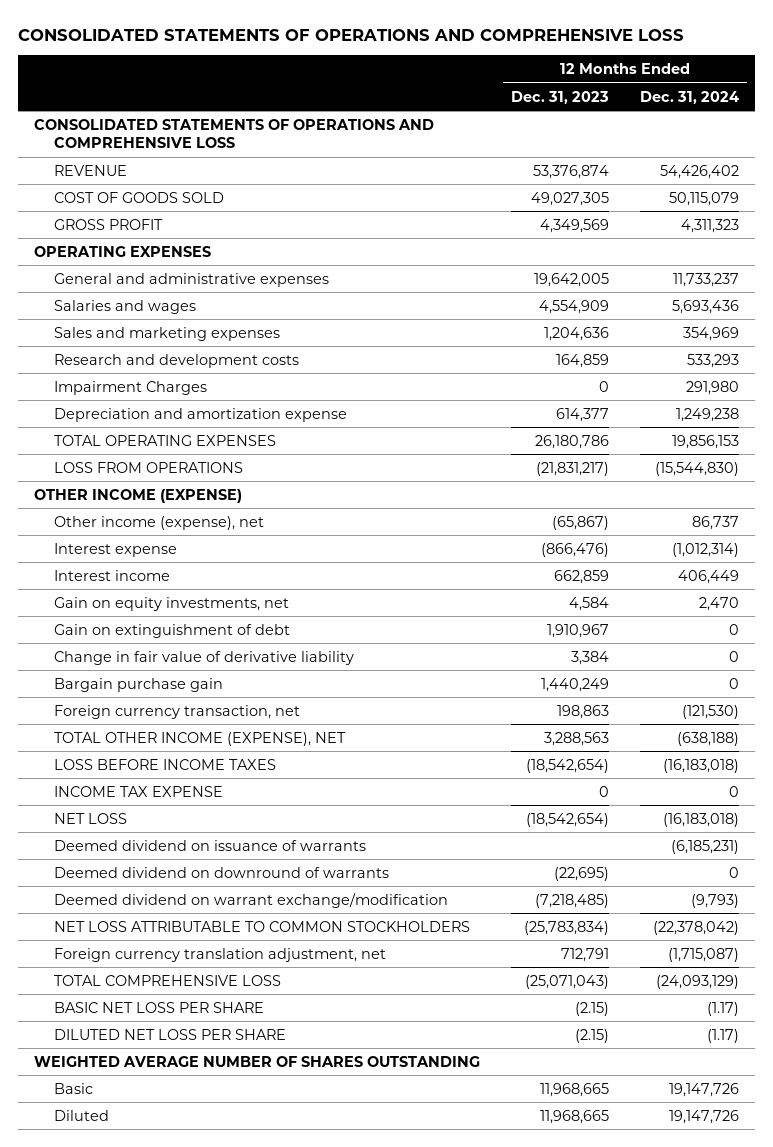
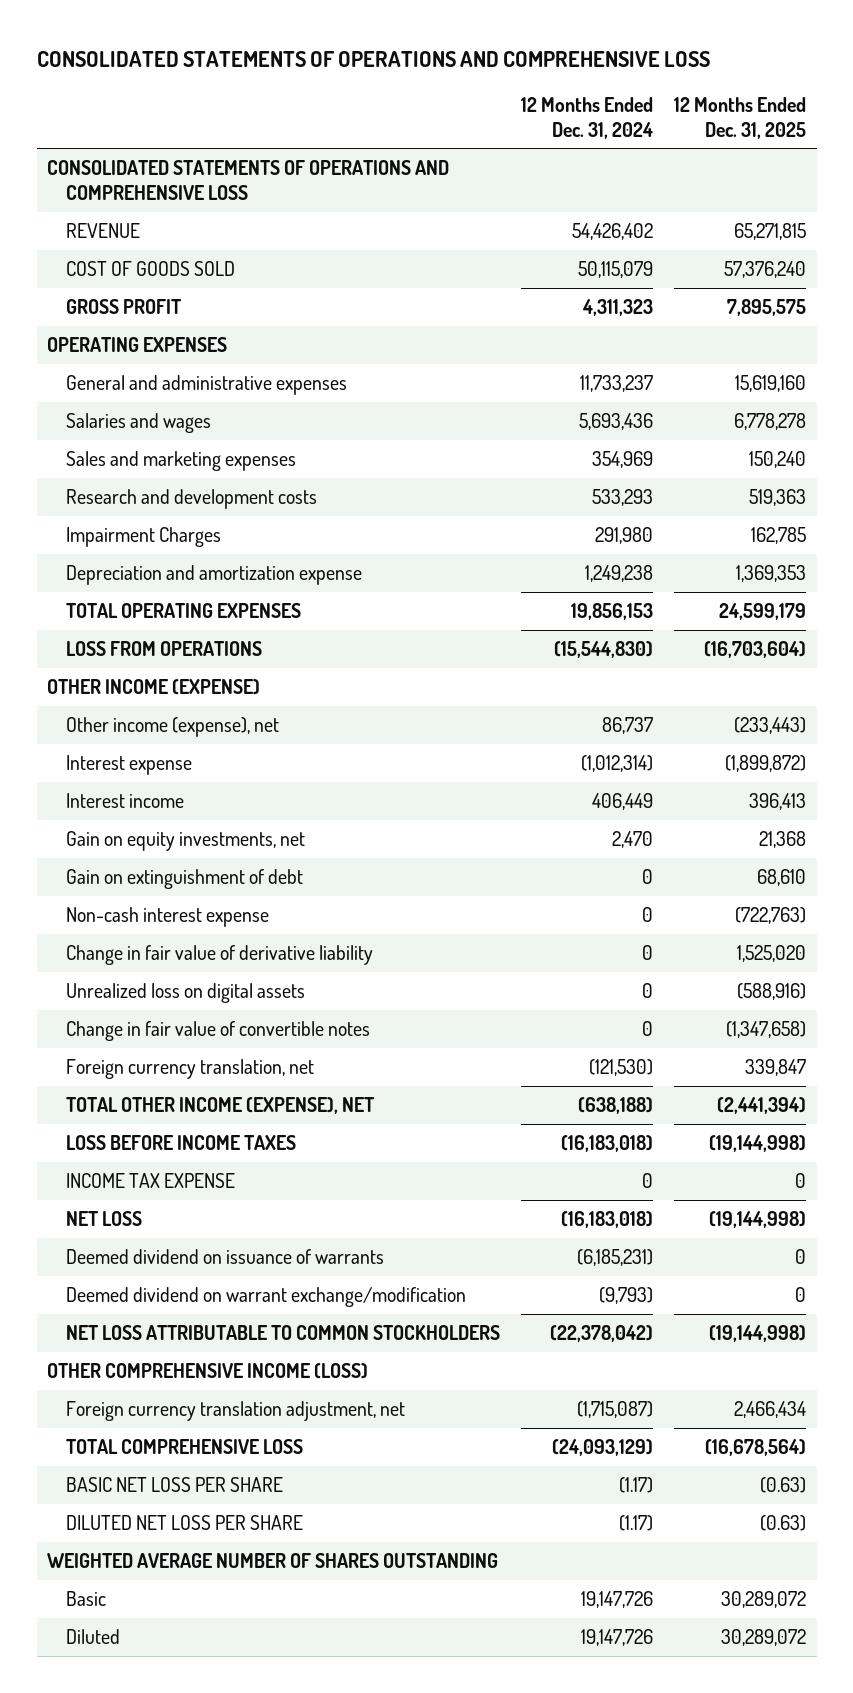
[511,90,610,104] Dec. 31, 2023 -> none
none -> [674,96,807,139] 12 Months Ended Dec. 31, 2025
none -> [65,906,269,927] Non-cash interest expense
[54,677,224,692] Bargain purchase gain -> none
none -> [65,982,305,1003] Unrealized loss on digital assets
none -> [65,1020,370,1041] Change in fair value of convertible notes
[54,704,301,719] Foreign currency transaction, net -> [65,1058,314,1079] Foreign currency translation, net
[54,866,390,878] Deemed dividend on downround of warrants -> none
none -> [47,1362,369,1379] OTHER COMPREHENSIVE INCOME (LOSS)

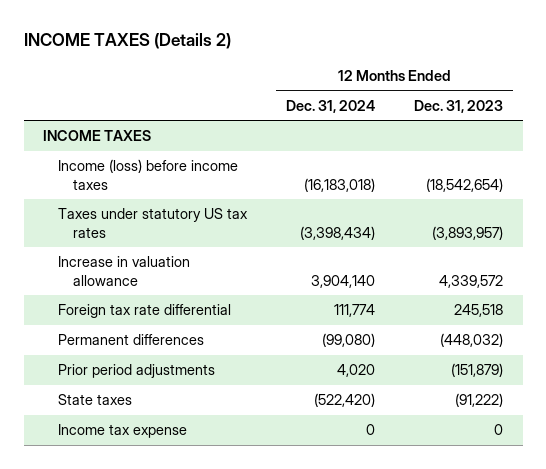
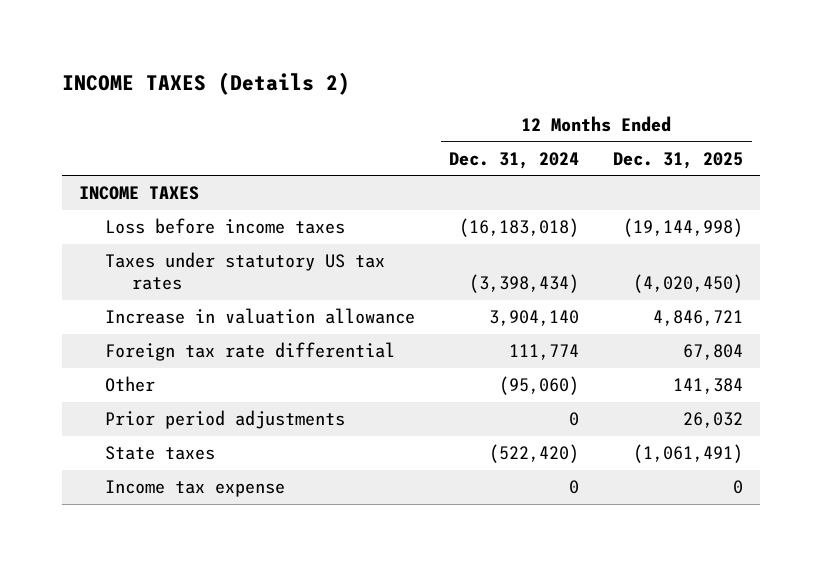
[414,99,504,113] Dec. 31, 2023 -> none
none -> [613,151,744,169] Dec. 31, 2025
[57,159,238,190] Income (loss) before income taxes -> [105,218,346,235] Loss before income taxes
[57,334,204,346] Permanent differences -> none
none -> [105,376,156,393] Other
[337,364,376,378] 4,020 -> [569,412,580,427] 0

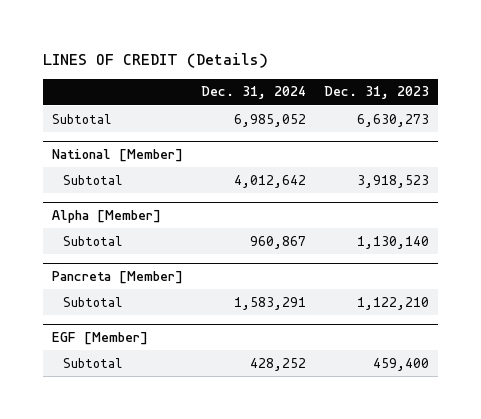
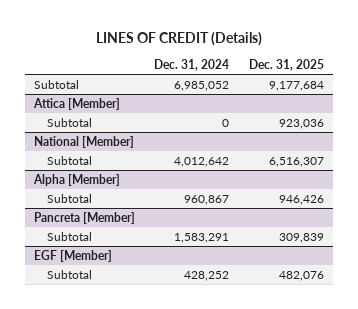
[323,86,429,100] Dec. 31, 2023 -> none
none -> [248,58,324,71] Dec. 31, 2025
none -> [33,97,121,110] Attica [Member]
none -> [46,117,92,127] Subtotal

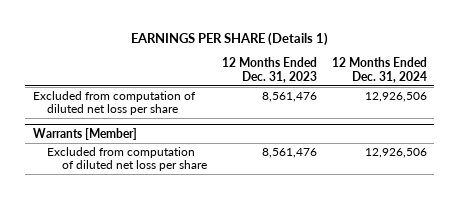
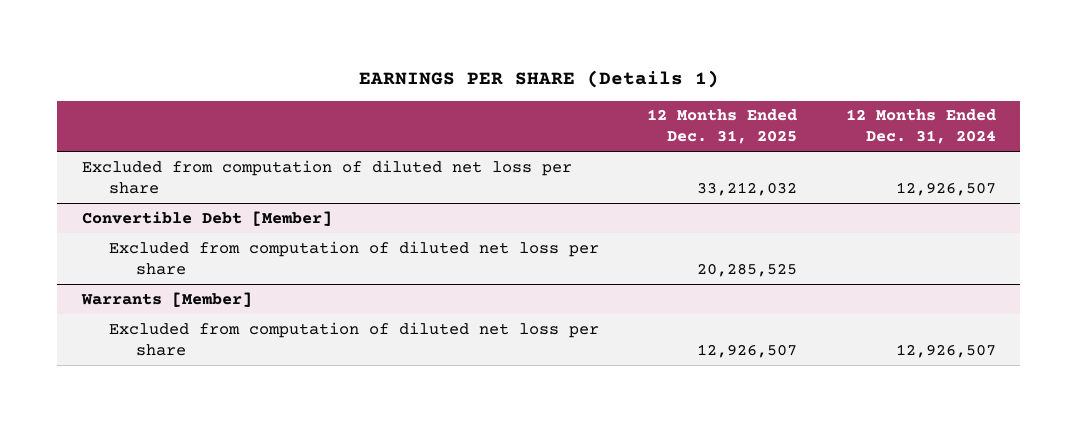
[222,57,318,83] 12 Months Ended Dec. 31, 2023 -> none
none -> [647,109,798,145] 12 Months Ended Dec. 31, 2025
[364,92,427,103] 12,926,506 -> [896,181,997,196] 12,926,507
none -> [81,210,332,226] Convertible Debt [Member]
none -> [108,240,599,275] Excluded from computation of diluted net loss per share
[364,148,427,159] 12,926,506 -> [896,343,997,358] 12,926,507

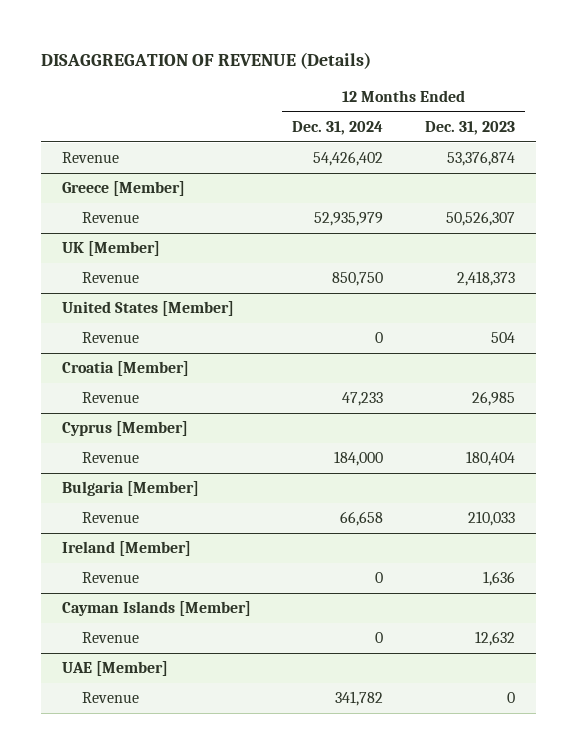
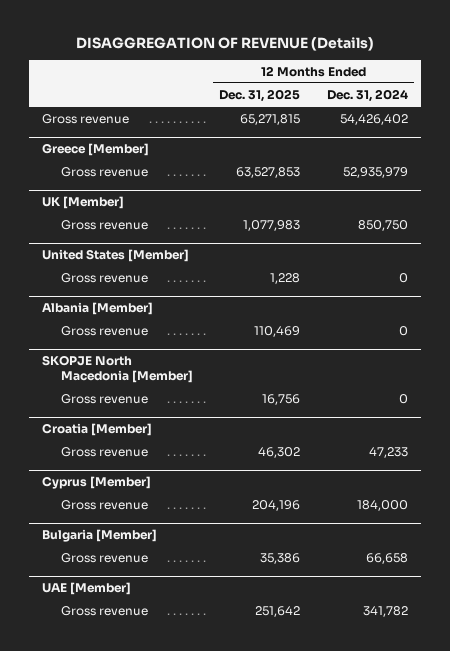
[424,120,515,135] Dec. 31, 2023 -> none
none -> [219,88,301,102] Dec. 31, 2025
[62,152,120,164] Revenue -> [42,114,130,125] Gross revenue
[82,212,140,224] Revenue -> [61,167,149,178] Gross revenue
[82,272,140,284] Revenue -> [61,220,149,231] Gross revenue
[82,332,140,344] Revenue -> [61,273,149,284] Gross revenue
none -> [42,302,154,316] Albania [Member]
none -> [61,326,149,337] Gross revenue
none -> [42,355,194,383] SKOPJE North Macedonia [Member]
none -> [61,394,149,405] Gross revenue
[82,392,140,404] Revenue -> [61,447,149,458] Gross revenue
[82,452,140,464] Revenue -> [61,500,149,511] Gross revenue
[62,541,192,557] Ireland [Member] -> none
[82,572,140,584] Revenue -> none
[62,601,252,617] Cayman Islands [Member] -> none
[82,632,140,644] Revenue -> none
[82,512,140,524] Revenue -> [61,553,149,564] Gross revenue
[82,692,140,704] Revenue -> [61,606,149,617] Gross revenue

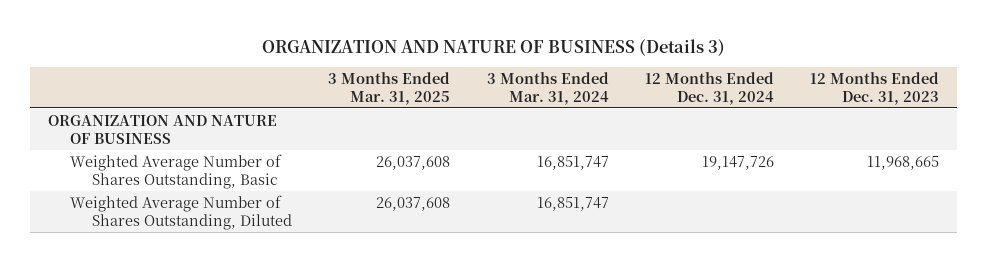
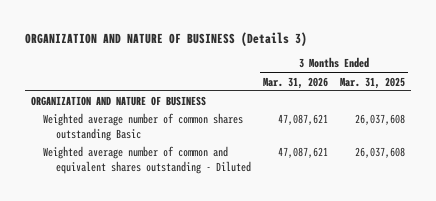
[486,71,609,105] 3 Months Ended Mar. 31, 2024 -> none
[644,71,774,105] 12 Months Ended Dec. 31, 2024 -> none
[809,71,939,105] 12 Months Ended Dec. 31, 2023 -> none
none -> [262,76,328,89] Mar. 31, 2026
[70,153,283,189] Weighted Average Number of Shares Outstanding, Basic -> [43,113,244,141] Weighted average number of common shares outstanding Basic
[70,194,293,230] Weighted Average Number of Shares Outstanding, Diluted -> [43,146,251,174] Weighted average number of common and equivalent shares outstanding - Diluted

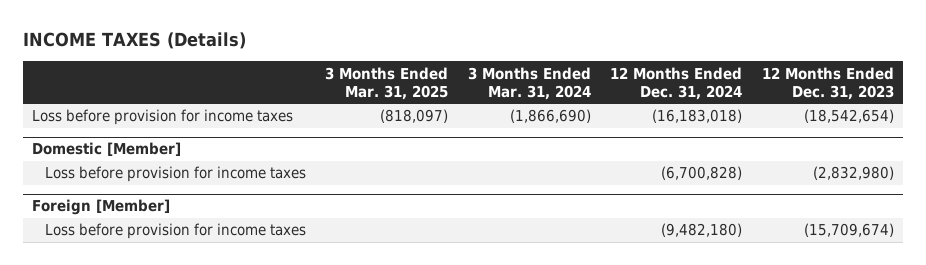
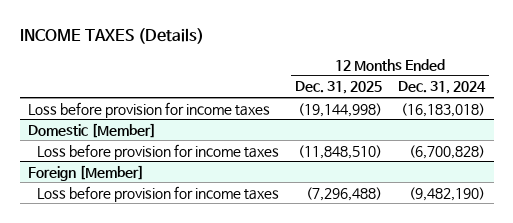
[325,66,449,100] 3 Months Ended Mar. 31, 2025 -> none
[467,66,591,100] 3 Months Ended Mar. 31, 2024 -> none
[761,66,894,100] 12 Months Ended Dec. 31, 2023 -> none
none -> [295,81,383,95] Dec. 31, 2025
[661,223,743,238] (9,482,180) -> [409,186,486,201] (9,482,190)

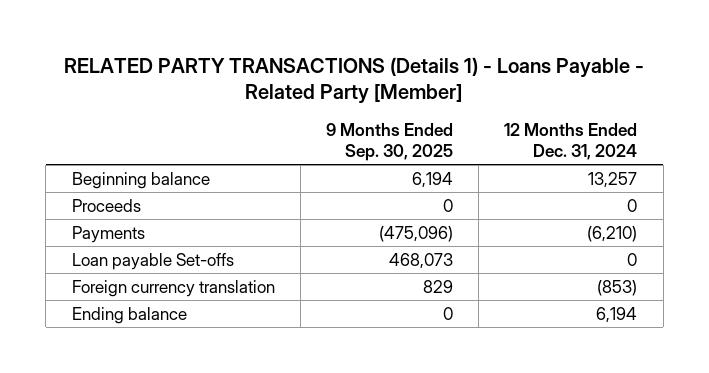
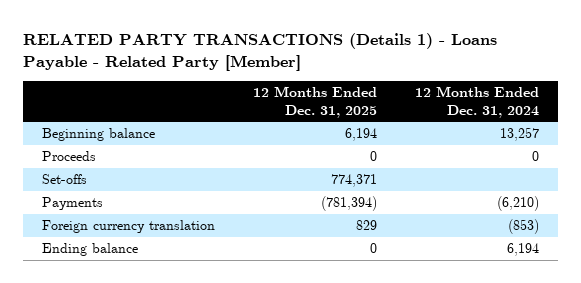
[325,123,453,162] 9 Months Ended Sep. 30, 2025 -> none
none -> [253,86,378,118] 12 Months Ended Dec. 31, 2025
none -> [42,174,88,185] Set-offs
[71,252,234,270] Loan payable Set-offs -> none

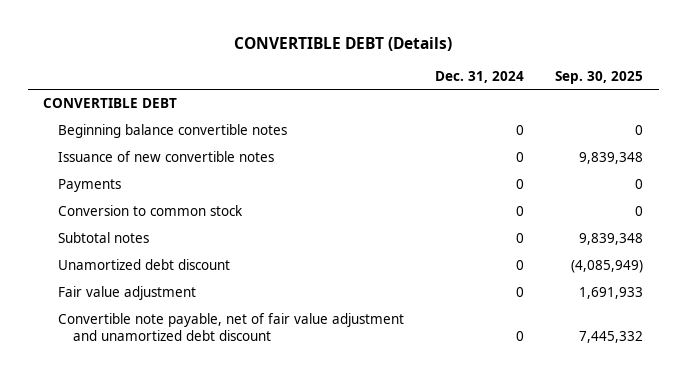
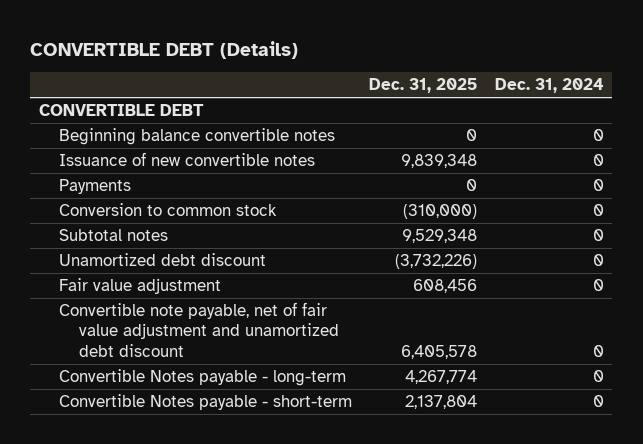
[555,70,644,84] Sep. 30, 2025 -> none
none -> [369,78,478,94] Dec. 31, 2025
none -> [59,369,347,387] Convertible Notes payable - long-term
none -> [59,394,353,411] Convertible Notes payable - short-term

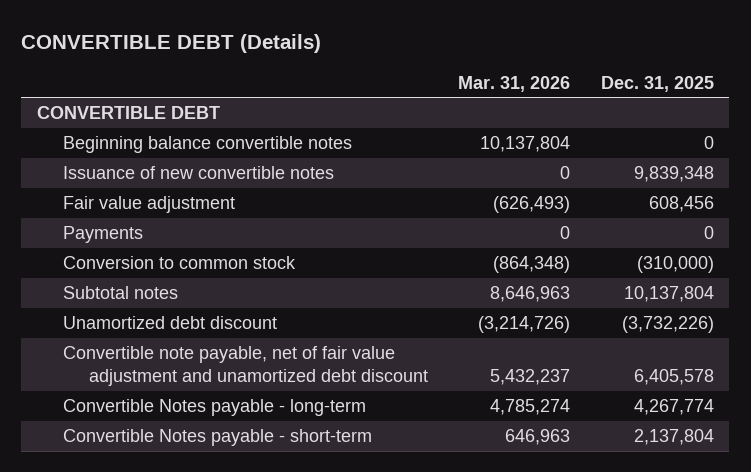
[494,78,604,94] Dec. 31, 2024 -> none
none -> [458,75,571,92] Mar. 31, 2026
[59,278,222,295] Fair value adjustment -> [62,196,235,214] Fair value adjustment
[402,229,478,244] 9,529,348 -> [624,286,715,303] 10,137,804

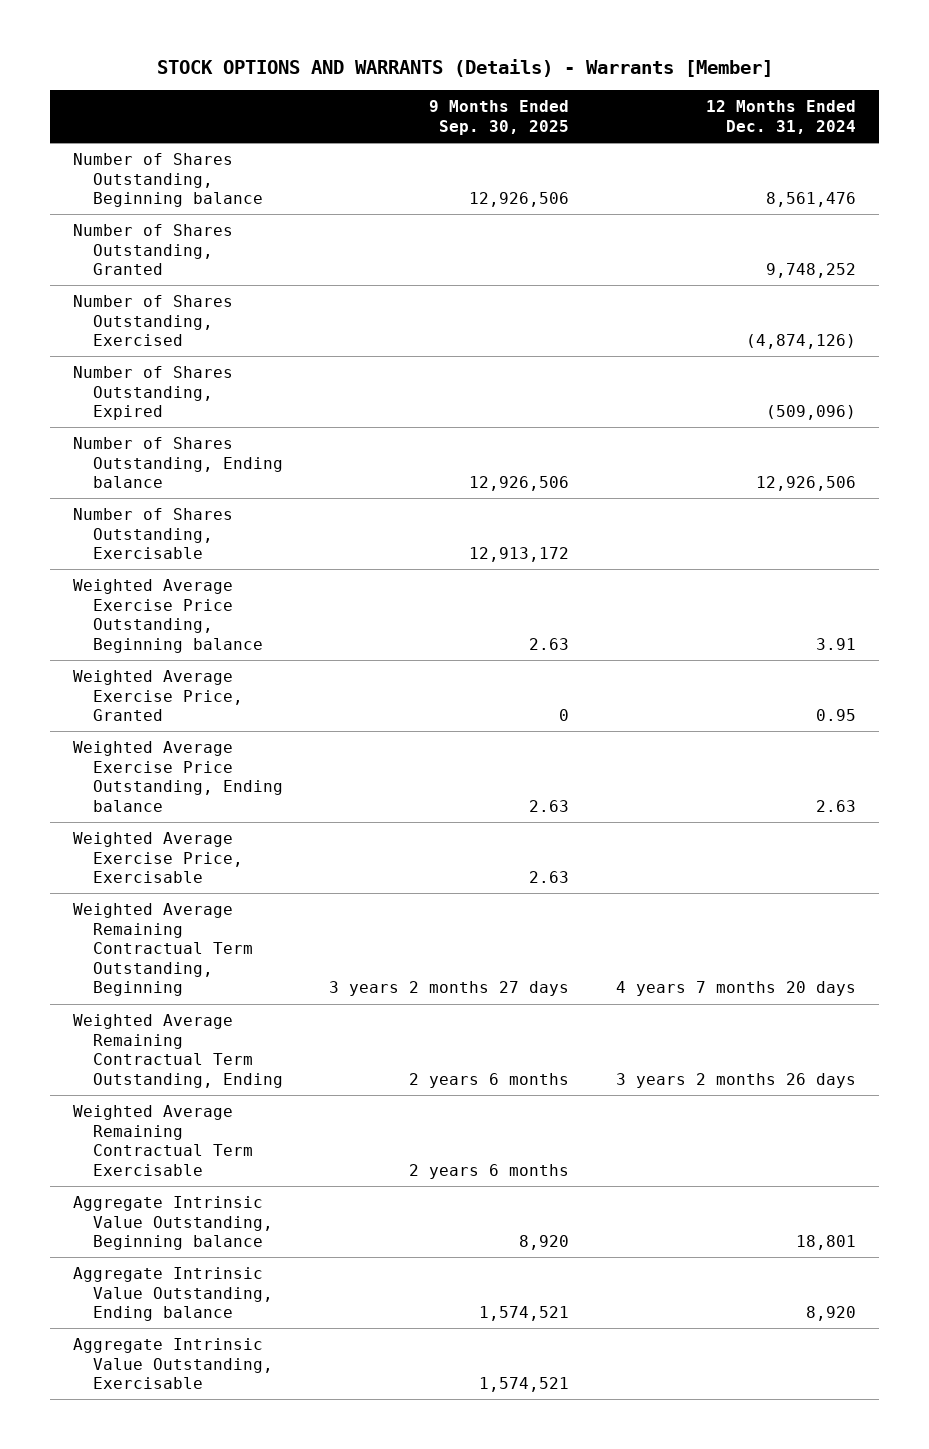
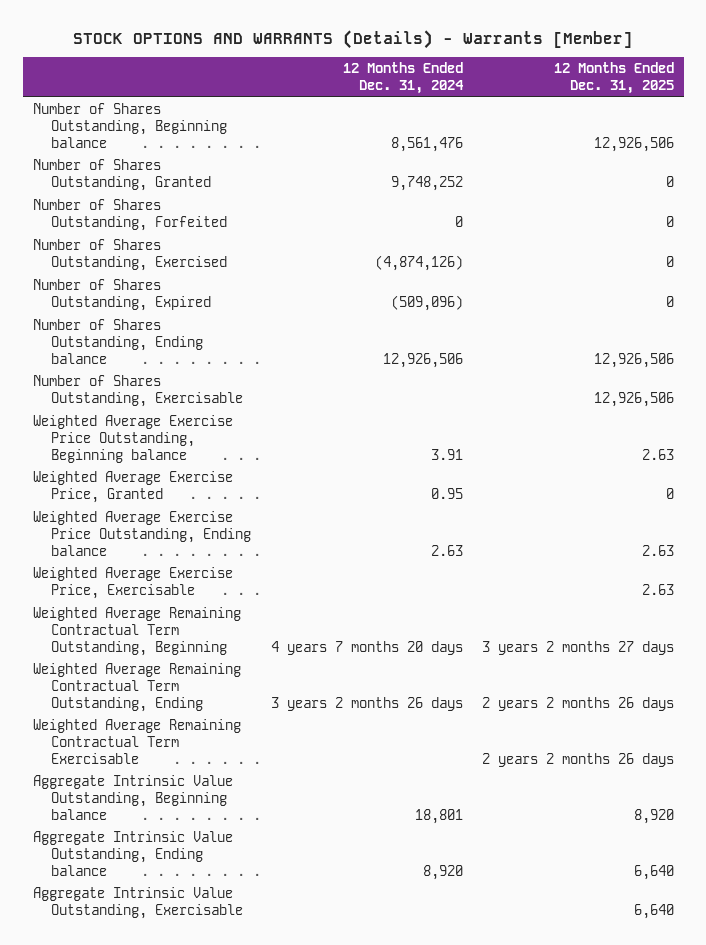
[429,100,570,135] 9 Months Ended Sep. 30, 2025 -> none
none -> [553,62,674,94] 12 Months Ended Dec. 31, 2025
none -> [32,199,228,231] Number of Shares Outstanding, Forfeited

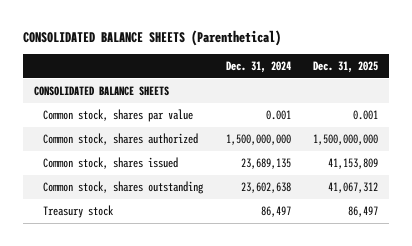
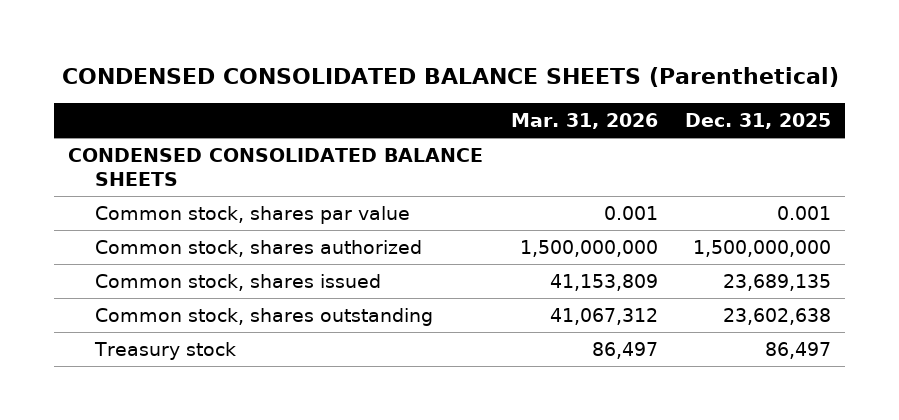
[23,29,282,46] CONSOLIDATED BALANCE SHEETS (Parenthetical) -> [61,66,839,87] CONDENSED CONSOLIDATED BALANCE SHEETS (Parenthetical)
[225,61,291,74] Dec. 31, 2024 -> none
none -> [510,112,658,129] Mar. 31, 2026
[34,85,170,96] CONSOLIDATED BALANCE SHEETS -> [67,148,483,186] CONDENSED CONSOLIDATED BALANCE SHEETS
[327,157,378,169] 41,153,809 -> [723,274,832,292] 23,689,135
[327,181,378,193] 41,067,312 -> [723,308,832,326] 23,602,638

